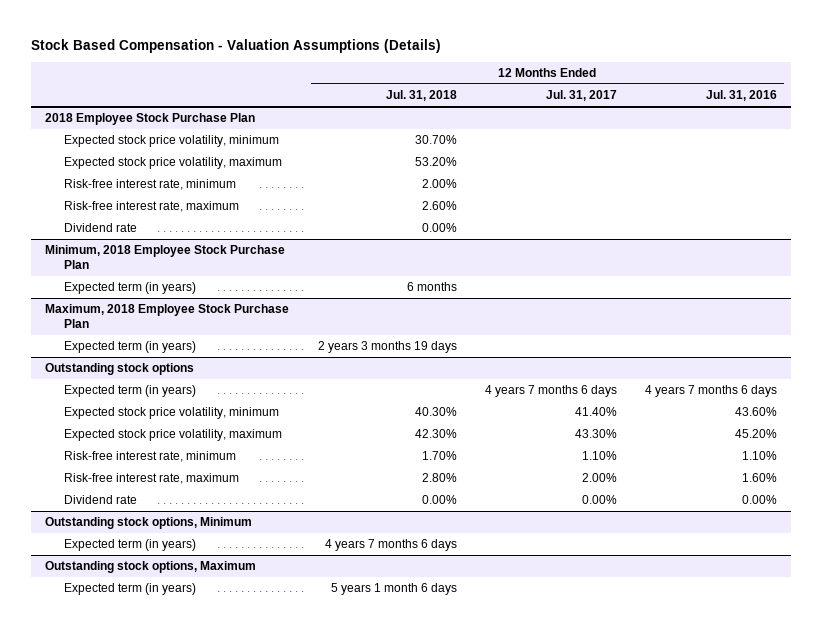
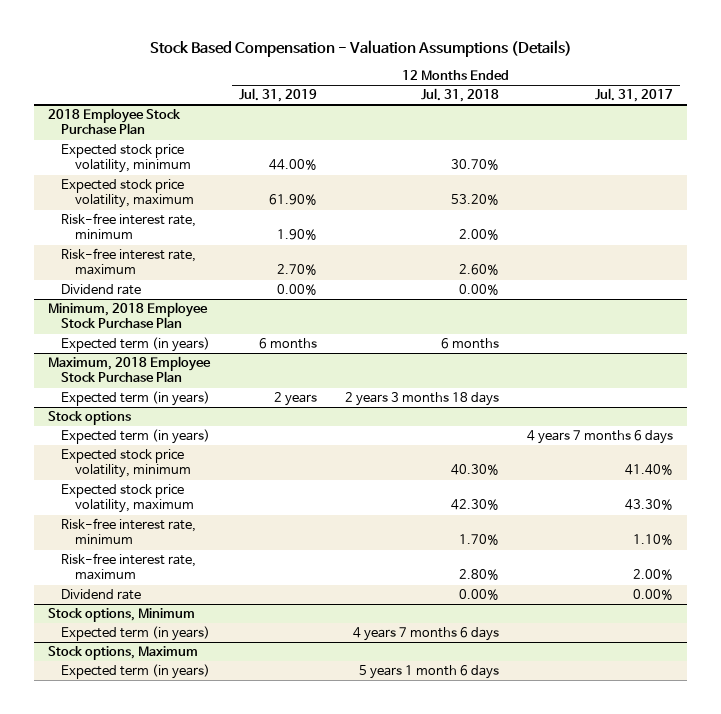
[706,90,778,102] Jul. 31, 2016 -> none
none -> [238,88,317,103] Jul. 31, 2019
[317,341,457,354] 2 years 3 months 19 days -> [344,392,499,407] 2 years 3 months 18 days
[45,363,195,376] Outstanding stock options -> [47,411,131,426] Stock options
[45,517,253,530] Outstanding stock options, Minimum -> [47,608,195,623] Stock options, Minimum
[45,561,257,574] Outstanding stock options, Maximum -> [47,646,198,661] Stock options, Maximum

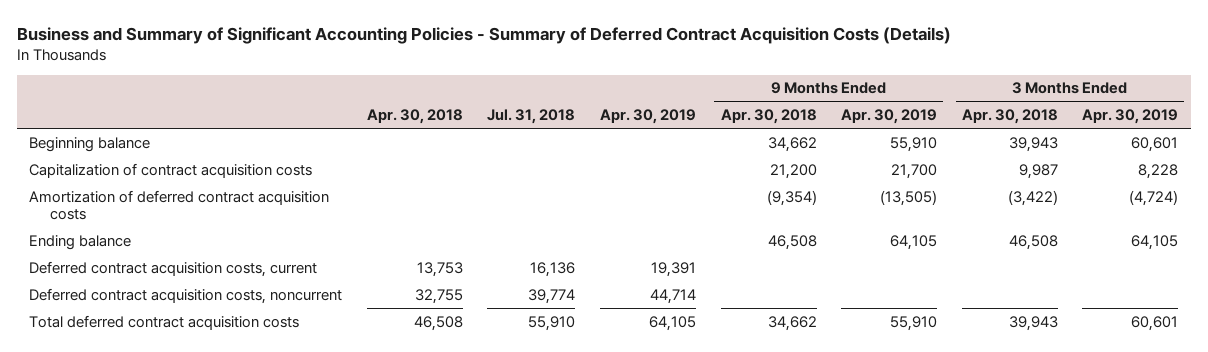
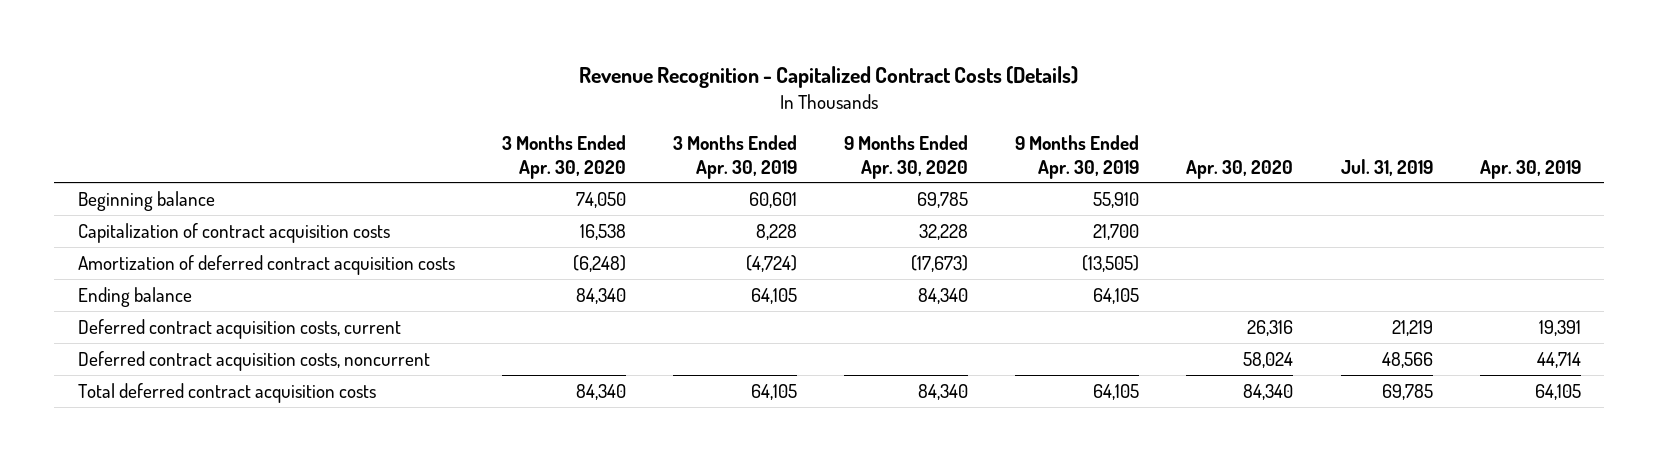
[17,27,952,45] Business and Summary of Significant Accounting Policies - Summary of Deferred Contract Acquisition Costs (Details) -> [579,66,1079,89] Revenue Recognition - Capitalized Contract Costs (Details)
[366,109,463,125] Apr. 30, 2018 -> none
[487,109,576,125] Jul. 31, 2018 -> none
[720,109,817,125] Apr. 30, 2018 -> none
[961,109,1058,125] Apr. 30, 2018 -> none
none -> [501,135,626,179] 3 Months Ended Apr. 30, 2020
none -> [844,135,969,179] 9 Months Ended Apr. 30, 2020
none -> [1186,159,1294,179] Apr. 30, 2020
none -> [1340,158,1433,176] Jul. 31, 2019
[890,315,938,331] 55,910 -> [1093,383,1140,400] 64,105
[1131,315,1179,331] 60,601 -> [750,383,797,400] 64,105

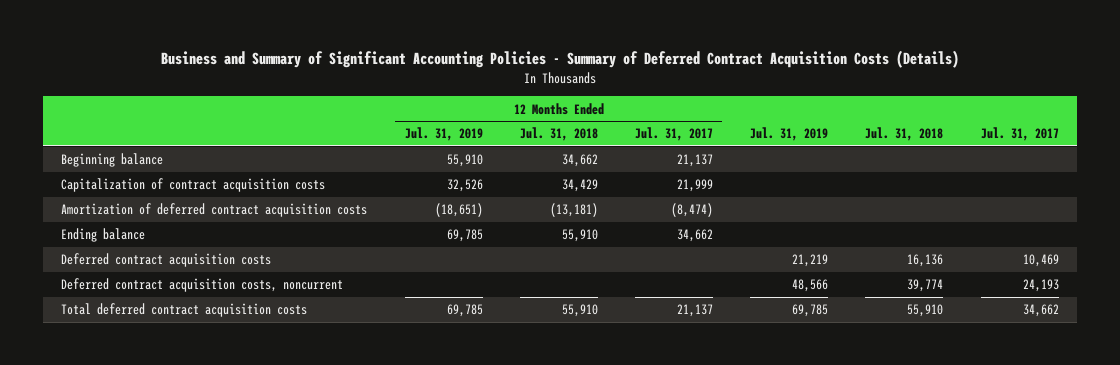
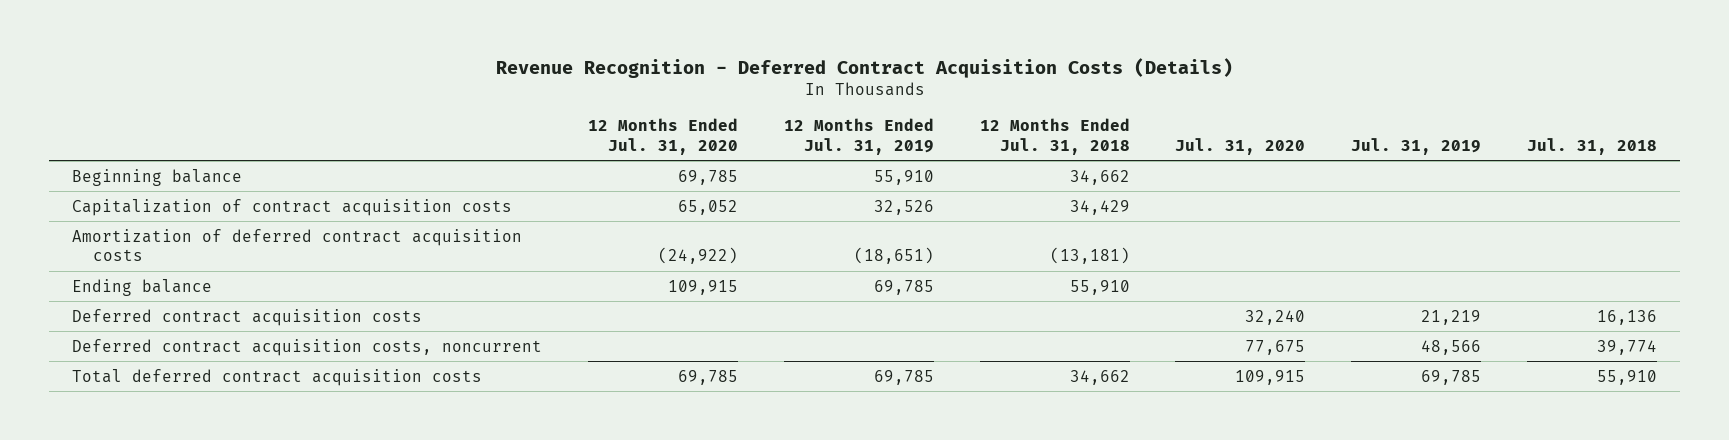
[160,50,959,69] Business and Summary of Significant Accounting Policies - Summary of Deferred Contract Acquisition Costs (Details) -> [495,57,1233,78] Revenue Recognition - Deferred Contract Acquisition Costs (Details)
[634,127,713,142] Jul. 31, 2017 -> none
[980,127,1059,142] Jul. 31, 2017 -> none
none -> [588,118,739,155] 12 Months Ended Jul. 31, 2020
none -> [1175,137,1306,155] Jul. 31, 2020
[561,304,598,318] 55,910 -> [1069,369,1130,385] 34,662

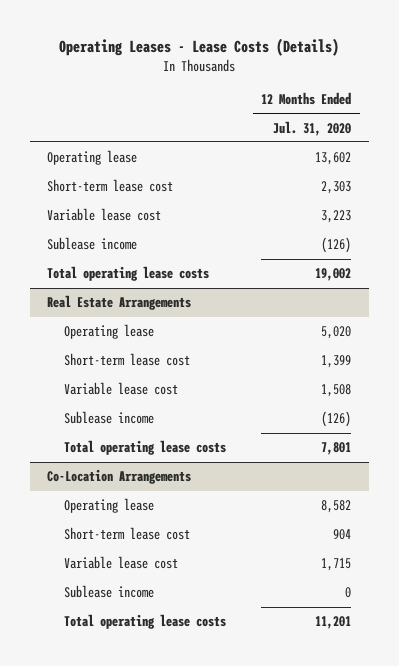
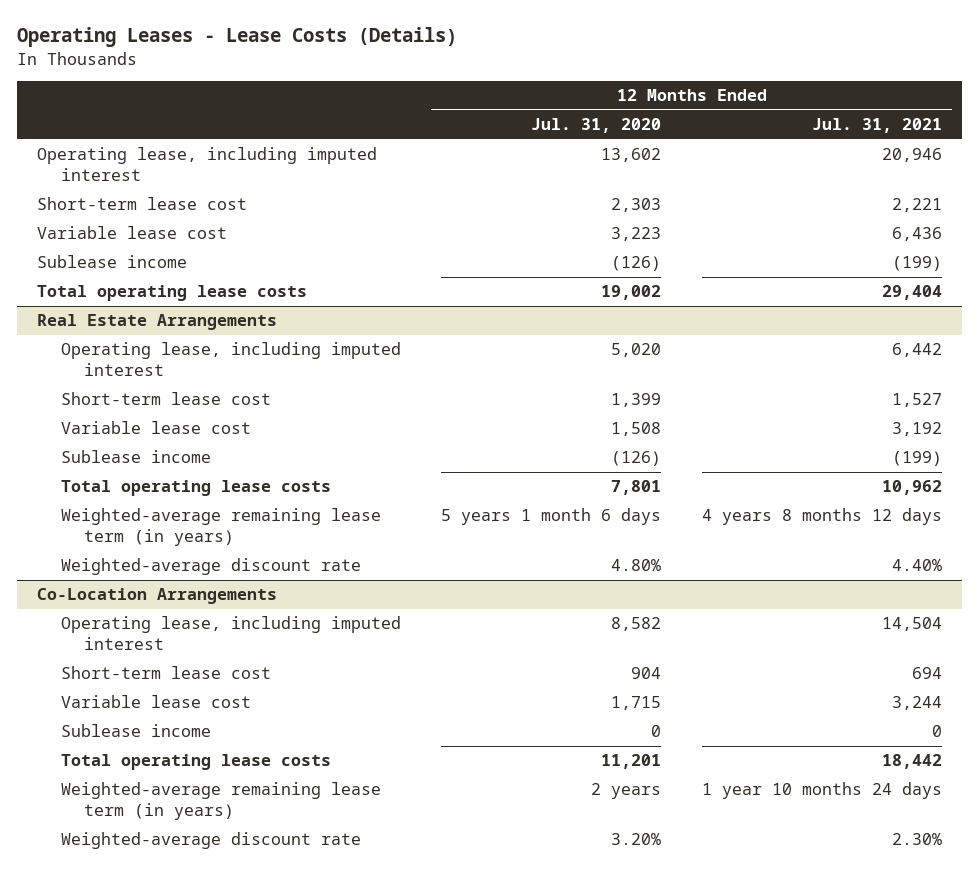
none -> [811,118,942,134] Jul. 31, 2021
[47,150,138,166] Operating lease -> [37,147,378,182] Operating lease, including imputed interest
[64,324,155,340] Operating lease -> [60,342,401,377] Operating lease, including imputed interest
none -> [60,508,381,547] Weighted-average remaining lease term (in years)
none -> [60,558,361,576] Weighted-average discount rate
[64,498,155,514] Operating lease -> [60,616,401,651] Operating lease, including imputed interest
none -> [60,782,381,821] Weighted-average remaining lease term (in years)
none -> [60,832,361,850] Weighted-average discount rate

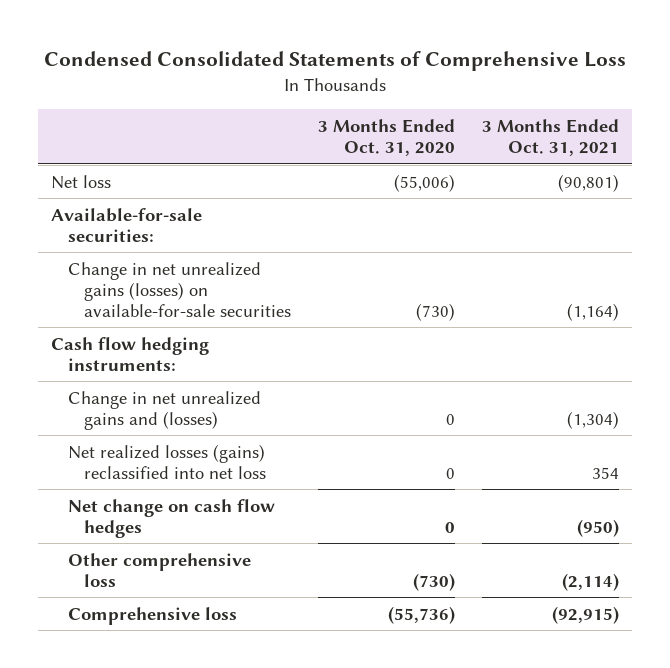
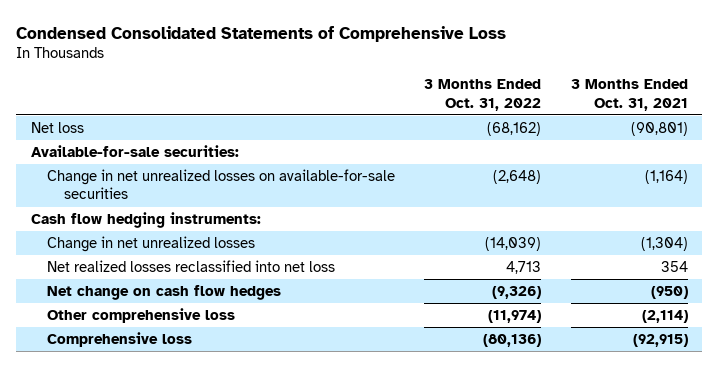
[318,118,456,157] 3 Months Ended Oct. 31, 2020 -> none
none -> [424,79,542,111] 3 Months Ended Oct. 31, 2022
[67,261,292,317] Change in net unrealized gains (losses) on available-for-sale securities -> [47,168,396,200] Change in net unrealized losses on available-for-sale securities
[67,390,261,430] Change in net unrealized gains and (losses) -> [47,235,256,252] Change in net unrealized losses
[67,443,267,479] Net realized losses (gains) reclassified into net loss -> [47,259,336,272] Net realized losses reclassified into net loss

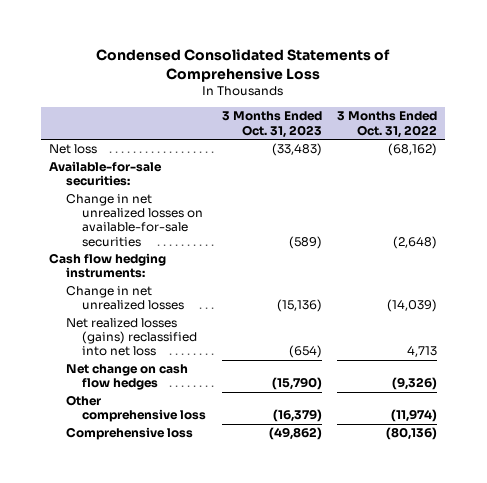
[570,79,688,111] 3 Months Ended Oct. 31, 2021 -> none
none -> [221,111,322,138] 3 Months Ended Oct. 31, 2023
[47,259,336,272] Net realized losses reclassified into net loss -> [65,318,198,357] Net realized losses (gains) reclassified into net loss

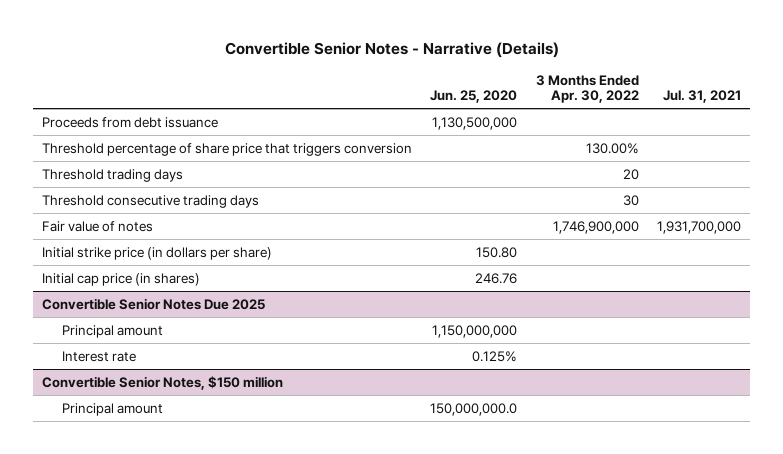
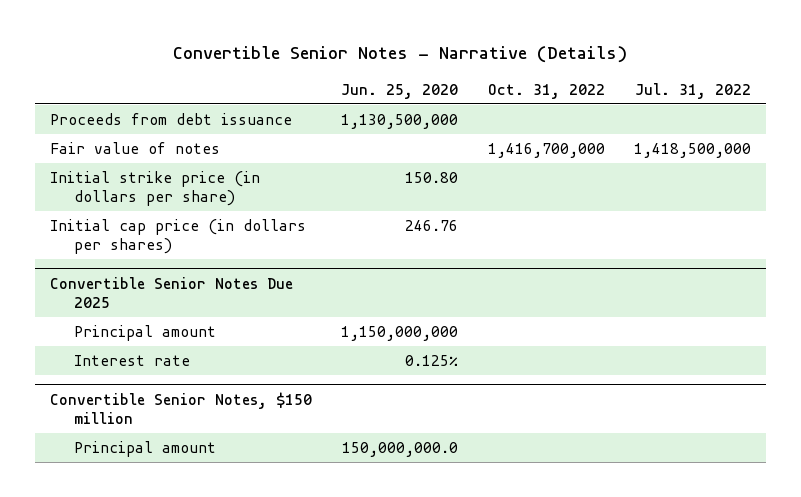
[535,74,639,103] 3 Months Ended Apr. 30, 2022 -> none
[663,89,742,103] Jul. 31, 2021 -> none
none -> [487,83,605,99] Oct. 31, 2022
none -> [635,82,752,99] Jul. 31, 2022
[42,142,413,156] Threshold percentage of share price that triggers conversion -> none
[42,168,184,182] Threshold trading days -> none
[42,194,260,208] Threshold consecutive trading days -> none
[42,272,201,286] Initial cap price (in shares) -> [49,218,306,255] Initial cap price (in dollars per shares)

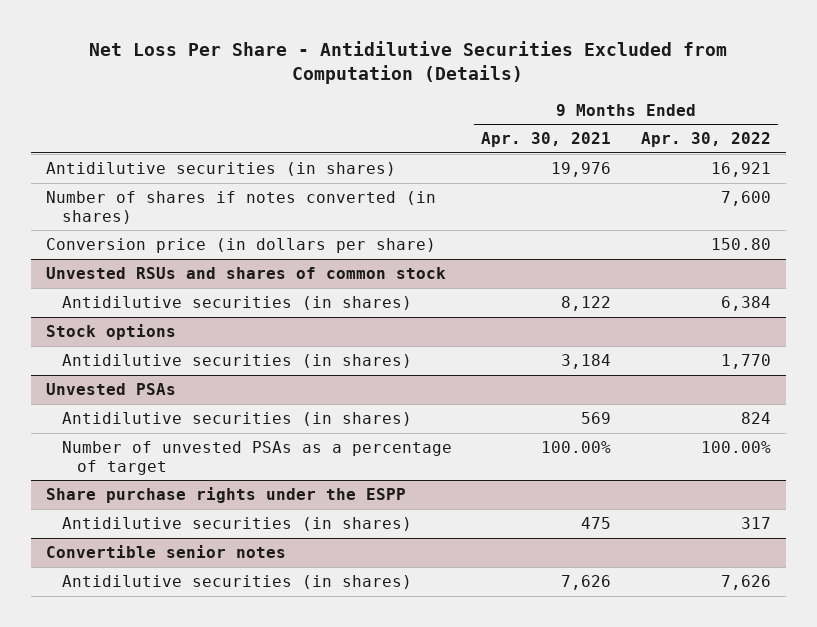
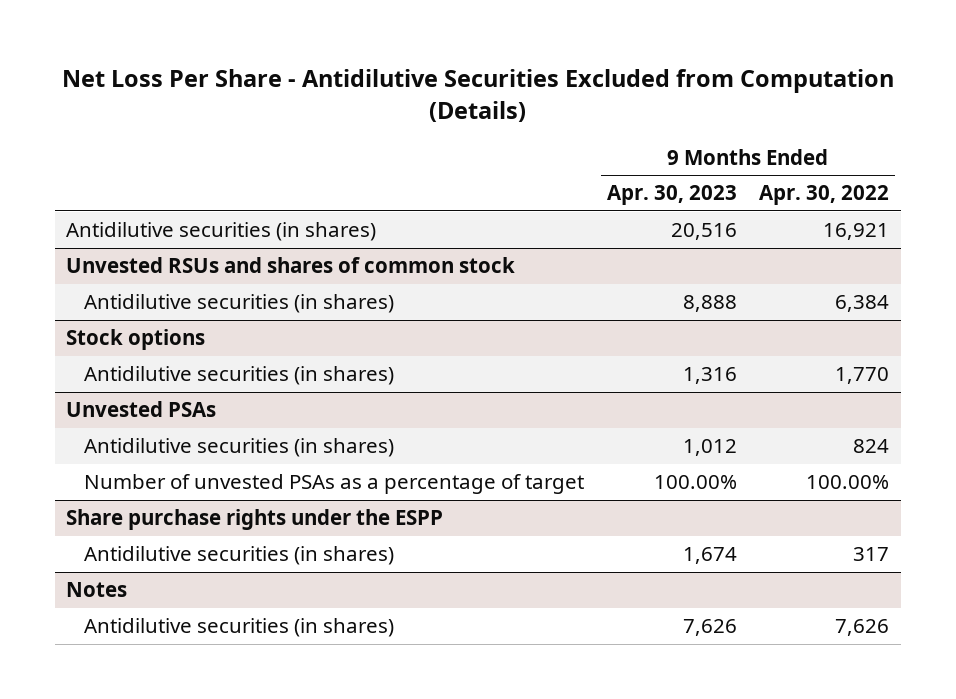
[481,132,612,148] Apr. 30, 2021 -> none
none -> [606,185,737,206] Apr. 30, 2023
[46,191,437,224] Number of shares if notes converted (in shares) -> none
[46,238,437,254] Conversion price (in dollars per share) -> none
[46,545,287,559] Convertible senior notes -> [66,582,128,598] Notes

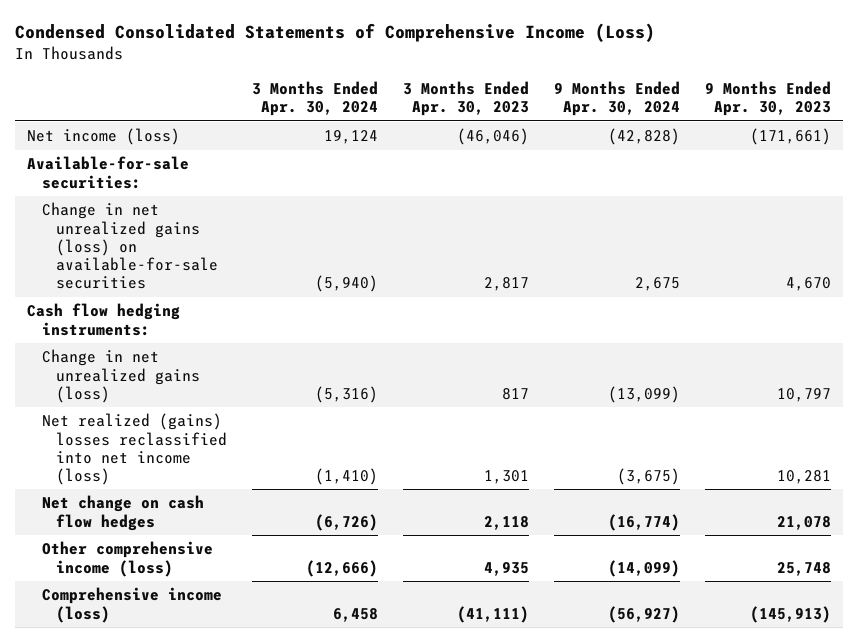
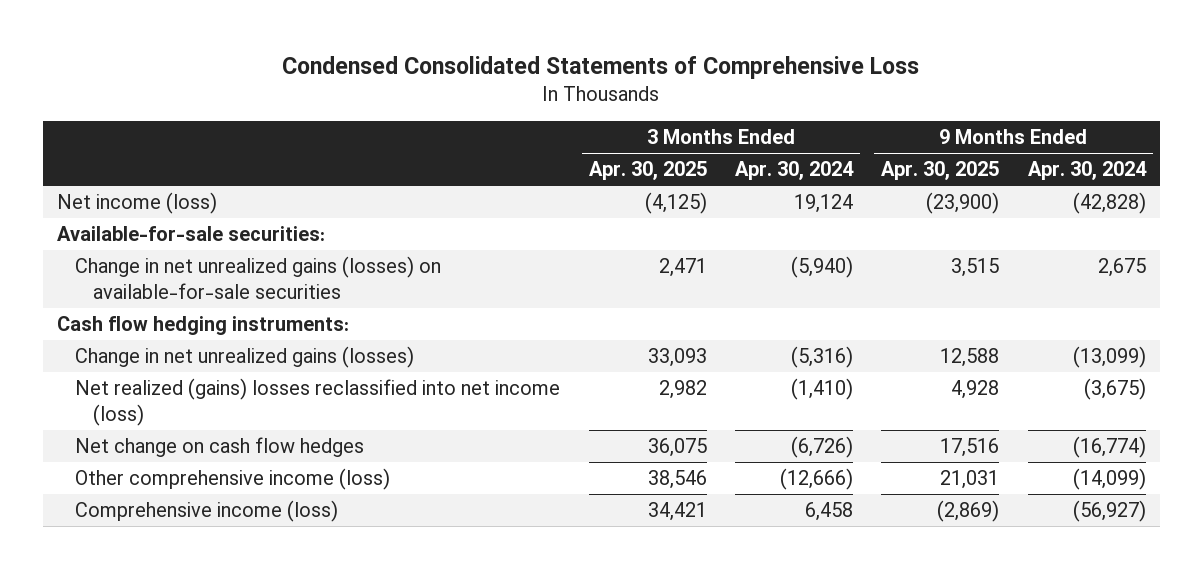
[14,23,655,43] Condensed Consolidated Statements of Comprehensive Income (Loss) -> [282,56,920,80] Condensed Consolidated Statements of Comprehensive Loss
[403,80,530,116] 3 Months Ended Apr. 30, 2023 -> none
[704,80,831,116] 9 Months Ended Apr. 30, 2023 -> none
none -> [588,161,707,181] Apr. 30, 2025
none -> [881,161,1000,181] Apr. 30, 2025
[41,202,219,289] Change in net unrealized gains (loss) on available-for-sale securities -> [75,256,442,299] Change in net unrealized gains (losses) on available-for-sale securities
[41,349,201,403] Change in net unrealized gains (loss) -> [75,346,415,369] Change in net unrealized gains (losses)

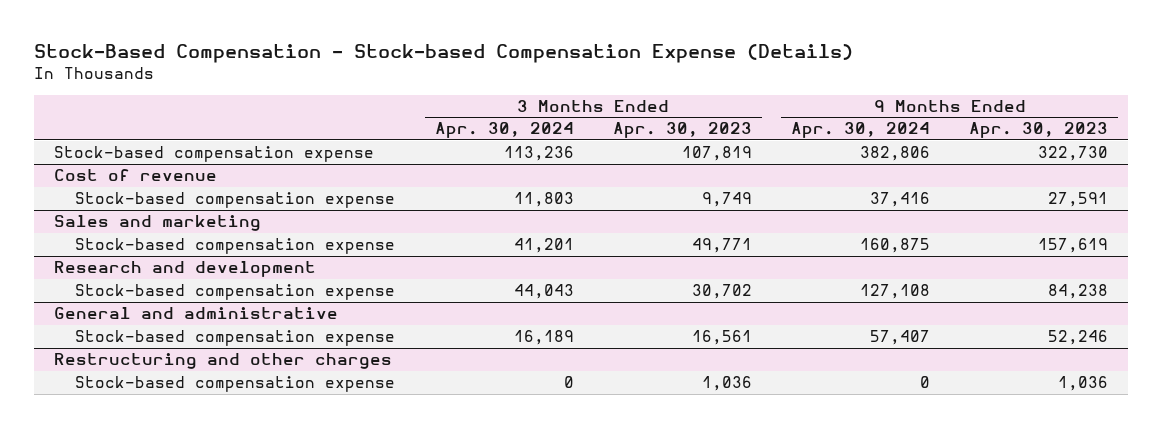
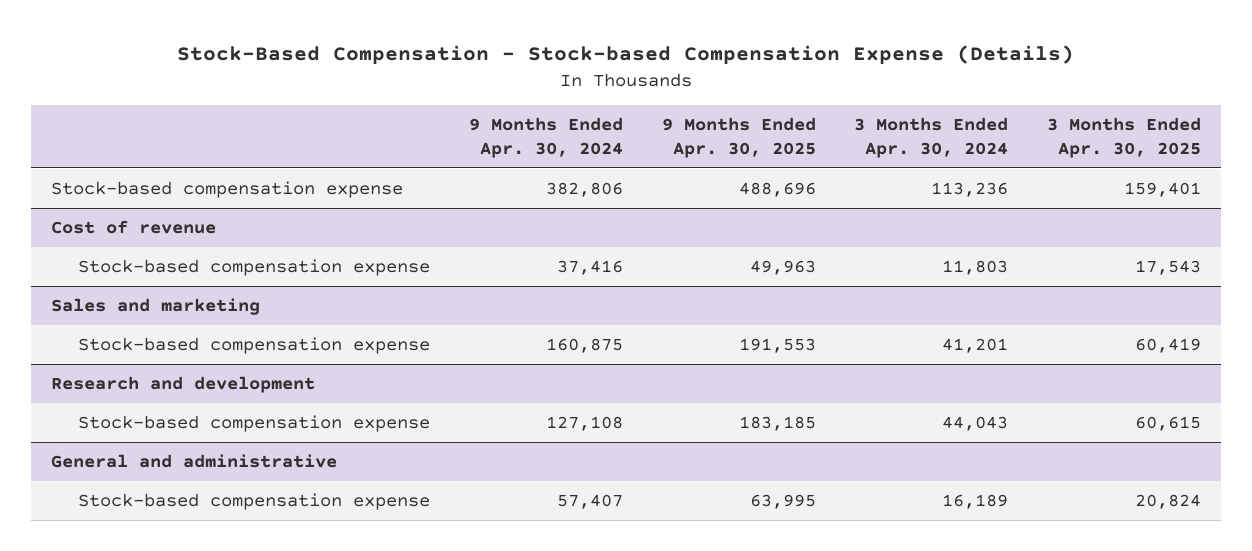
[612,122,752,139] Apr. 30, 2023 -> none
[969,122,1109,139] Apr. 30, 2023 -> none
none -> [661,116,816,158] 9 Months Ended Apr. 30, 2025
none -> [1047,116,1202,158] 3 Months Ended Apr. 30, 2025
[53,353,392,370] Restructuring and other charges -> none
[75,376,396,393] Stock-based compensation expense -> none

